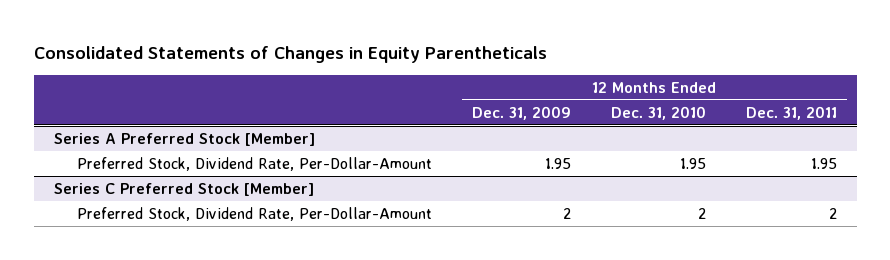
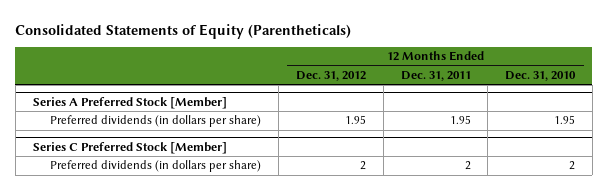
[33,45,547,63] Consolidated Statements of Changes in Equity Parentheticals -> [15,23,352,39] Consolidated Statements of Equity (Parentheticals)
[472,105,572,120] Dec. 31, 2009 -> none
none -> [295,71,366,82] Dec. 31, 2012
[77,156,433,171] Preferred Stock, Dividend Rate, Per-Dollar-Amount -> [50,115,262,128] Preferred dividends (in dollars per share)
[77,206,433,221] Preferred Stock, Dividend Rate, Per-Dollar-Amount -> [50,160,262,173] Preferred dividends (in dollars per share)

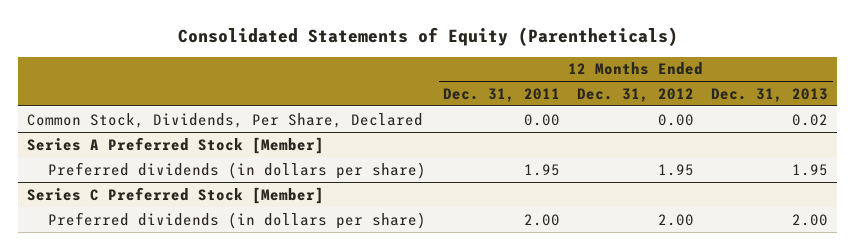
[505,71,577,82] Dec. 31, 2010 -> none
none -> [711,87,829,102] Dec. 31, 2013
none -> [26,112,423,128] Common Stock, Dividends, Per Share, Declared
[359,161,366,171] 2 -> [658,213,695,226] 2.00
[464,161,471,171] 2 -> [524,213,561,226] 2.00

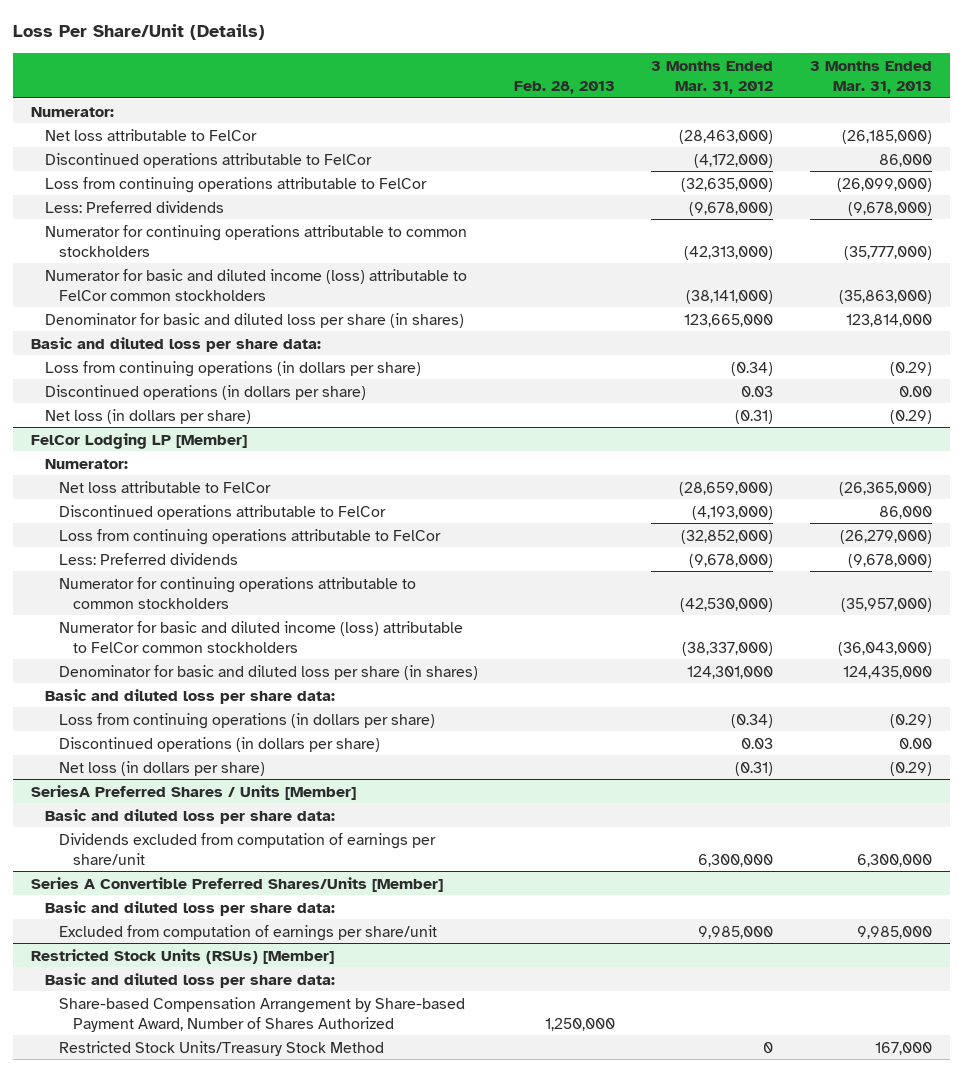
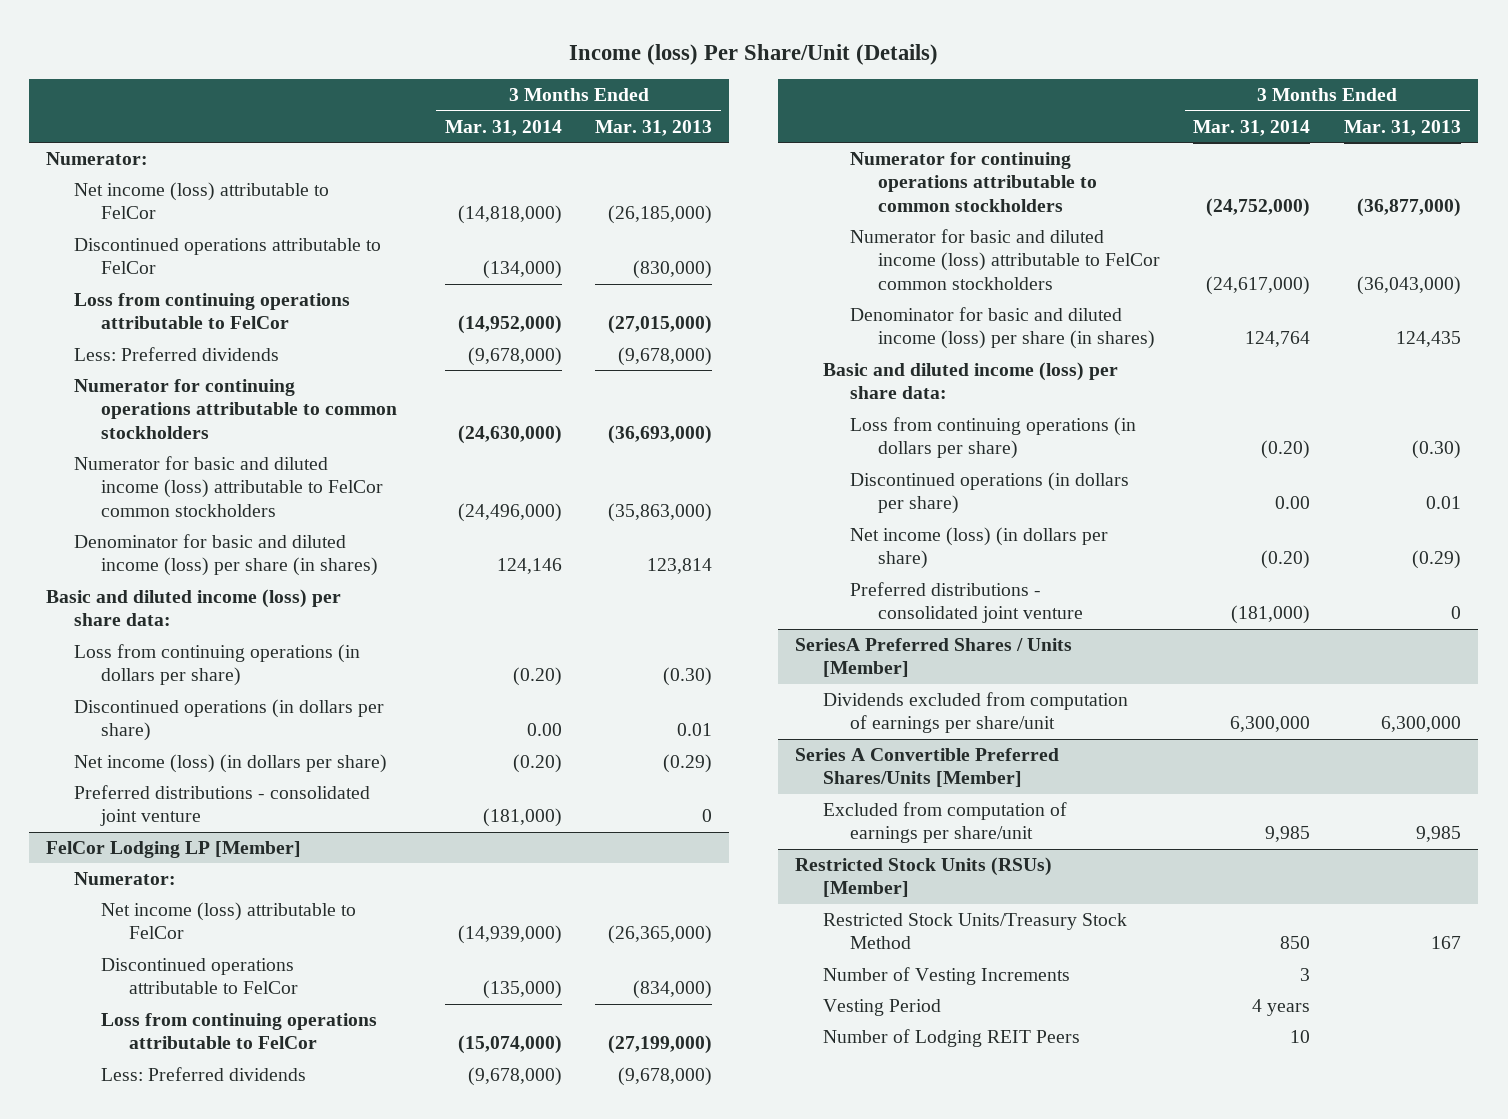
[12,24,265,41] Loss Per Share/Unit (Details) -> [568,43,938,65] Income (loss) Per Share/Unit (Details)
[514,80,616,94] Feb. 28, 2013 -> none
[651,60,774,94] 3 Months Ended Mar. 31, 2012 -> none
none -> [444,119,562,136] Mar. 31, 2014
[44,128,257,141] Net loss attributable to FelCor -> [73,182,329,220] Net income (loss) attributable to FelCor
[878,153,932,167] 86,000 -> [633,260,713,280] (830,000)
[836,177,932,192] (26,099,000) -> [608,315,713,335] (27,015,000)
[843,245,932,260] (35,777,000) -> [608,424,713,444] (36,693,000)
[44,312,464,328] Denominator for basic and diluted loss per share (in shares) -> [73,534,379,577] Denominator for basic and diluted income (loss) per share (in shares)
[845,313,932,327] 123,814,000 -> [647,558,713,575] 123,814
[30,336,321,352] Basic and diluted loss per share data: -> [46,589,342,627] Basic and diluted income (loss) per share data:
[889,361,932,376] (0.29) -> [663,667,713,687] (0.30)
[898,385,932,397] 0.00 -> [677,723,713,737] 0.01
[44,408,251,424] Net loss (in dollars per share) -> [73,754,387,774] Net income (loss) (in dollars per share)
none -> [73,785,370,827] Preferred distributions - consolidated joint venture
[58,480,271,493] Net loss attributable to FelCor -> [101,902,357,940] Net income (loss) attributable to FelCor
[878,505,932,519] 86,000 -> [633,980,713,1000] (834,000)
[839,529,932,544] (26,279,000) -> [608,1035,713,1055] (27,199,000)
[840,597,932,612] (35,957,000) -> [1357,197,1462,217] (36,877,000)
[58,664,478,680] Denominator for basic and diluted loss per share (in shares) -> [850,307,1155,350] Denominator for basic and diluted income (loss) per share (in shares)
[842,665,932,679] 124,435,000 -> [1396,331,1462,348] 124,435
[44,688,335,704] Basic and diluted loss per share data: -> [822,362,1118,400] Basic and diluted income (loss) per share data:
[889,713,932,728] (0.29) -> [1412,440,1462,460] (0.30)
[898,737,932,749] 0.00 -> [1426,496,1462,510] 0.01
[58,760,265,776] Net loss (in dollars per share) -> [850,527,1109,570] Net income (loss) (in dollars per share)
none -> [850,582,1083,624] Preferred distributions - consolidated joint venture
[44,808,335,824] Basic and diluted loss per share data: -> none
[44,900,335,916] Basic and diluted loss per share data: -> none
[856,925,932,939] 9,985,000 -> [1416,826,1462,843] 9,985
[44,972,335,988] Basic and diluted loss per share data: -> none
[58,996,465,1032] Share-based Compensation Arrangement by Share-based Payment Award, Number of Shares Authorized -> none
[874,1041,932,1055] 167,000 -> [1431,936,1462,950] 167
none -> [822,967,1070,986] Number of Vesting Increments
none -> [822,999,941,1017] Vesting Period
none -> [822,1029,1080,1048] Number of Lodging REIT Peers

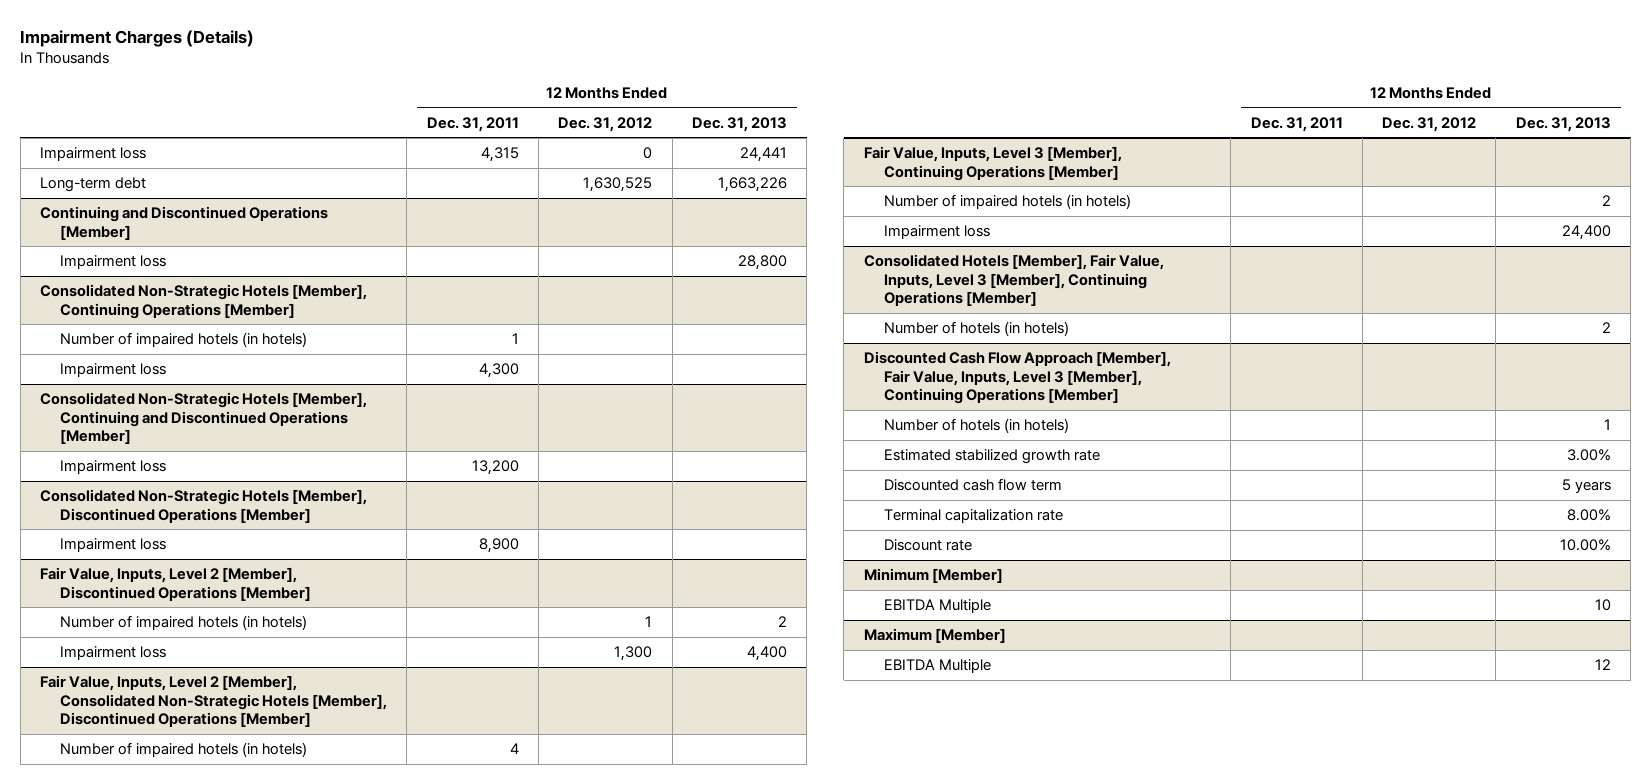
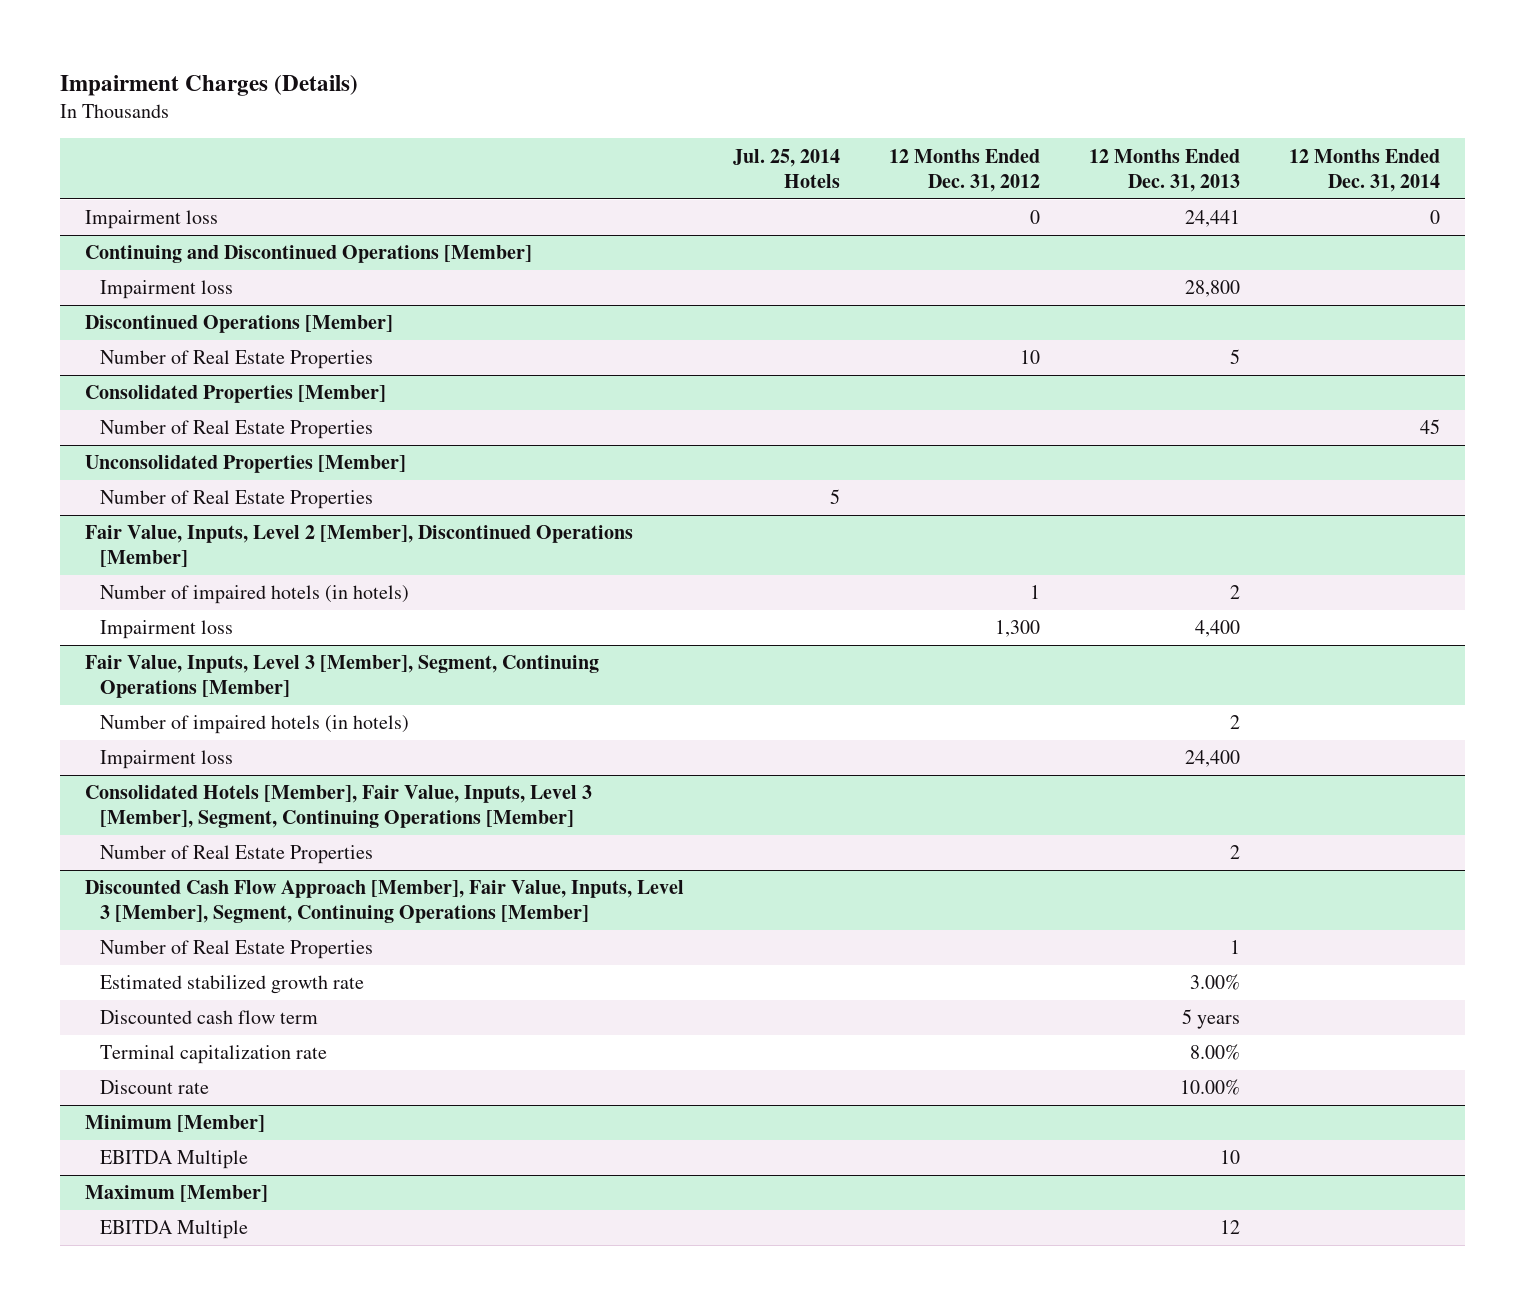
[426,116,519,132] Dec. 31, 2011 -> none
none -> [732,148,840,188] Jul. 25, 2014 Hotels
none -> [1289,148,1441,192] 12 Months Ended Dec. 31, 2014
[39,177,146,193] Long-term debt -> none
[39,284,367,319] Consolidated Non-Strategic Hotels [Member], Continuing Operations [Member] -> none
[60,332,308,348] Number of impaired hotels (in hotels) -> none
[60,363,167,378] Impairment loss -> none
[39,392,367,445] Consolidated Non-Strategic Hotels [Member], Continuing and Discontinued Operations [Member] -> none
[60,460,167,475] Impairment loss -> none
[39,489,367,523] Consolidated Non-Strategic Hotels [Member], Discontinued Operations [Member] -> none
[60,538,167,553] Impairment loss -> none
none -> [84,315,393,334] Discontinued Operations [Member]
none -> [99,350,373,370] Number of Real Estate Properties
none -> [84,385,386,404] Consolidated Properties [Member]
none -> [99,420,373,440] Number of Real Estate Properties
none -> [84,455,406,474] Unconsolidated Properties [Member]
none -> [99,490,373,510] Number of Real Estate Properties
[39,675,388,728] Fair Value, Inputs, Level 2 [Member], Consolidated Non-Strategic Hotels [Member], Discontinued Operations [Member] -> none
[60,742,308,758] Number of impaired hotels (in hotels) -> none
[863,146,1122,181] Fair Value, Inputs, Level 3 [Member], Continuing Operations [Member] -> [84,655,599,699] Fair Value, Inputs, Level 3 [Member], Segment, Continuing Operations [Member]
[863,254,1164,307] Consolidated Hotels [Member], Fair Value, Inputs, Level 3 [Member], Continuing Operations [Member] -> [84,785,592,829] Consolidated Hotels [Member], Fair Value, Inputs, Level 3 [Member], Segment, Continuing Operations [Member]
[883,321,1069,337] Number of hotels (in hotels) -> [99,845,373,865] Number of Real Estate Properties
[863,351,1171,405] Discounted Cash Flow Approach [Member], Fair Value, Inputs, Level 3 [Member], Continuing Operations [Member] -> [84,880,684,924] Discounted Cash Flow Approach [Member], Fair Value, Inputs, Level 3 [Member], Segment, Continuing Operations [Member]
[883,418,1069,434] Number of hotels (in hotels) -> [99,940,373,960] Number of Real Estate Properties

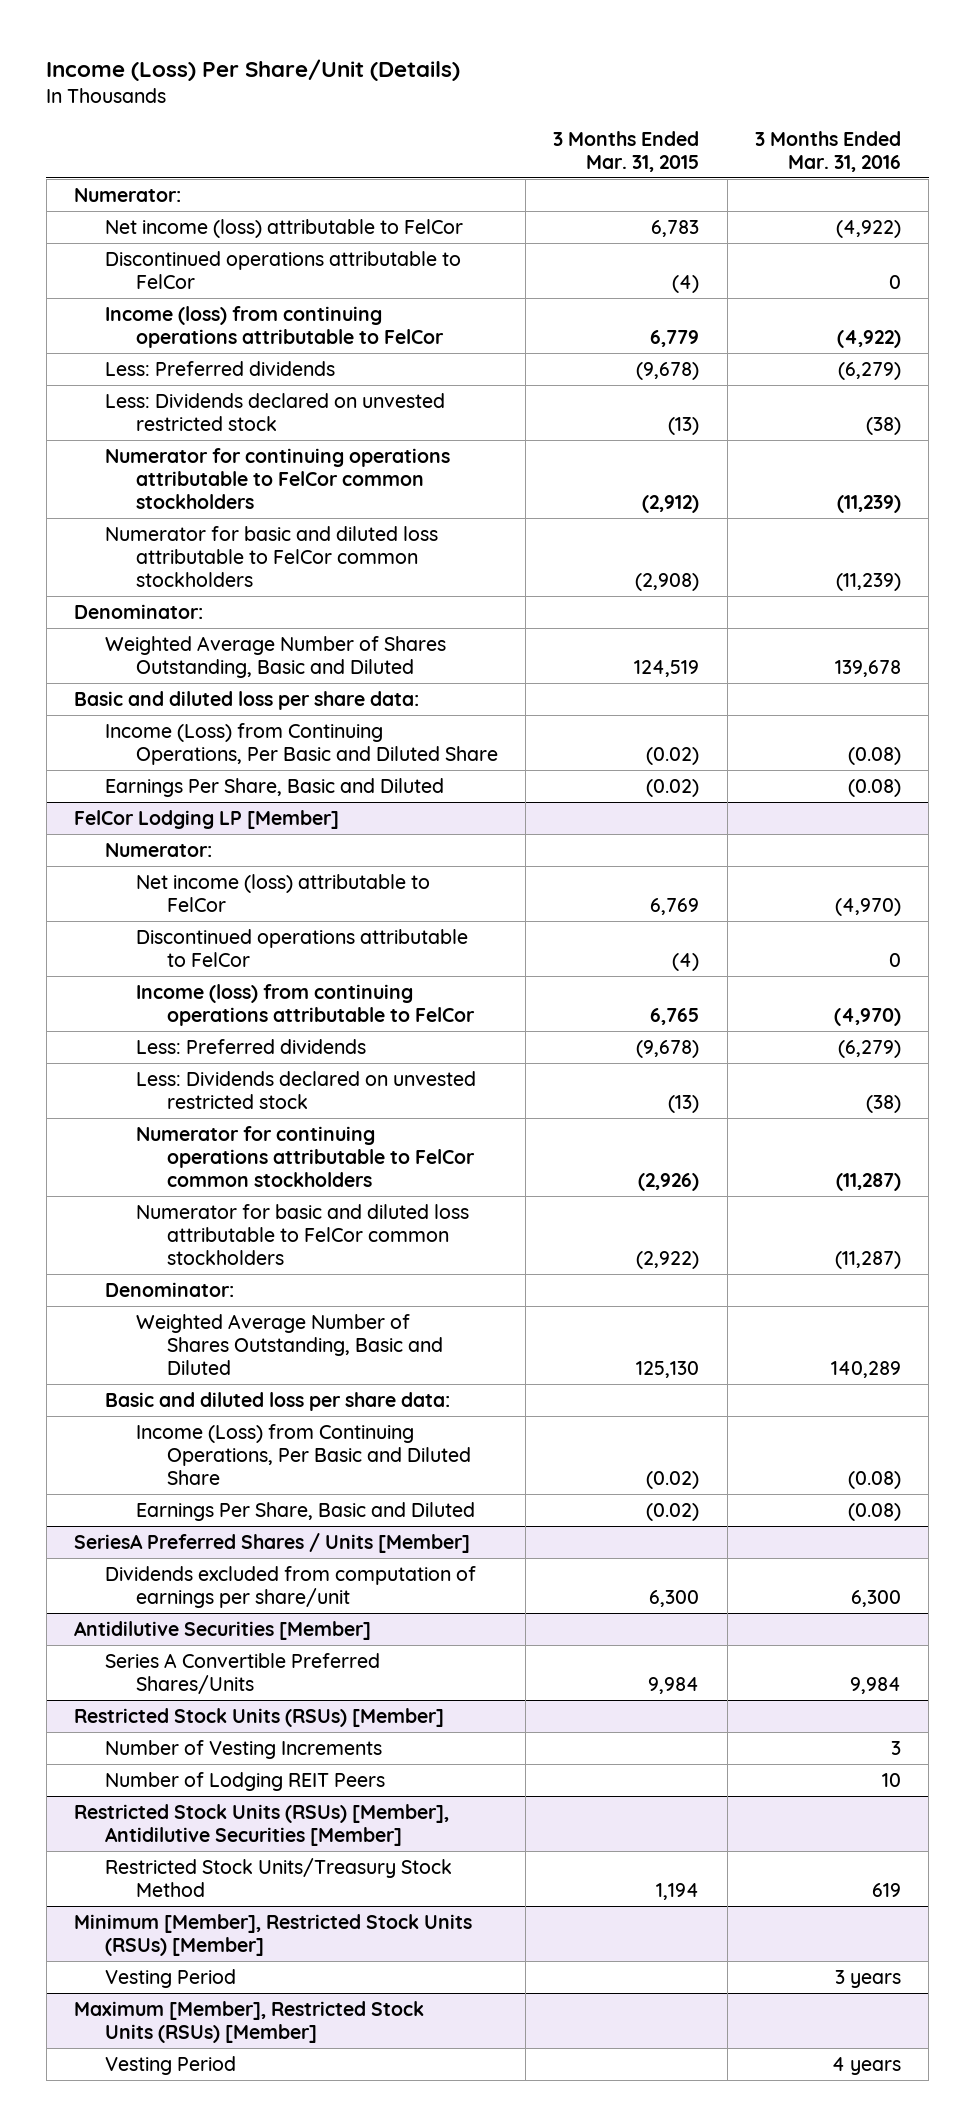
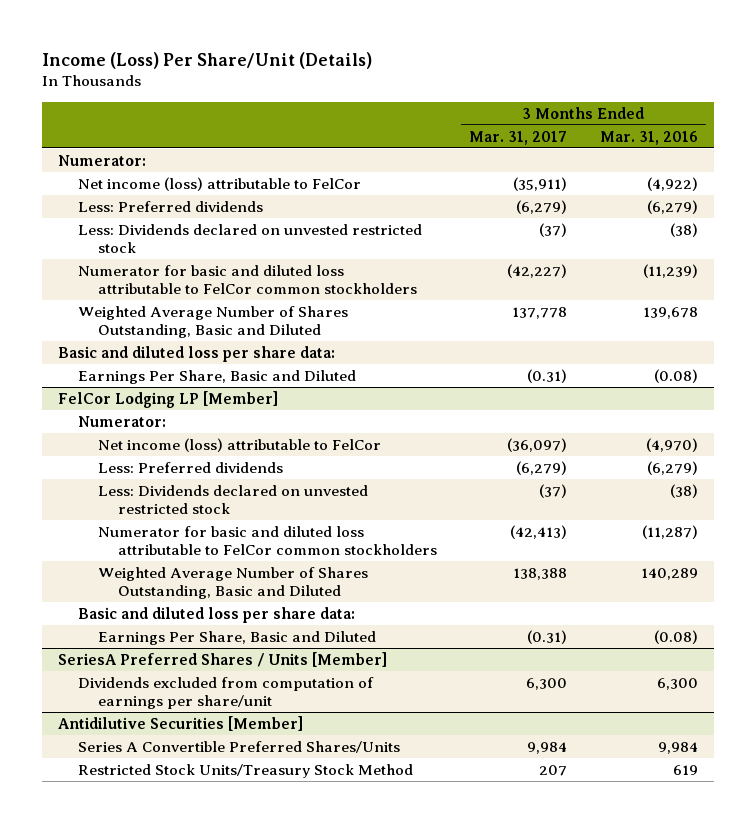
[553,130,700,172] 3 Months Ended Mar. 31, 2015 -> none
none -> [469,130,568,145] Mar. 31, 2017
[105,250,462,289] Discontinued operations attributable to FelCor -> none
[105,305,445,348] Income (loss) from continuing operations attributable to FelCor -> none
[105,447,451,509] Numerator for continuing operations attributable to FelCor common stockholders -> none
[74,603,204,619] Denominator: -> none
[105,722,499,765] Income (Loss) from Continuing Operations, Per Basic and Diluted Share -> none
[136,928,469,967] Discontinued operations attributable to FelCor -> none
[136,983,476,1026] Income (loss) from continuing operations attributable to FelCor -> none
[136,1125,476,1187] Numerator for continuing operations attributable to FelCor common stockholders -> none
[105,1281,235,1297] Denominator: -> none
[136,1423,472,1485] Income (Loss) from Continuing Operations, Per Basic and Diluted Share -> none
[74,1707,445,1727] Restricted Stock Units (RSUs) [Member] -> none
[105,1739,383,1759] Number of Vesting Increments -> none
[105,1771,386,1791] Number of Lodging REIT Peers -> none
[74,1803,450,1846] Restricted Stock Units (RSUs) [Member], Antidilutive Securities [Member] -> none
[74,1913,473,1956] Minimum [Member], Restricted Stock Units (RSUs) [Member] -> none
[105,1968,237,1988] Vesting Period -> none
[74,2000,425,2043] Maximum [Member], Restricted Stock Units (RSUs) [Member] -> none
[105,2055,237,2075] Vesting Period -> none

